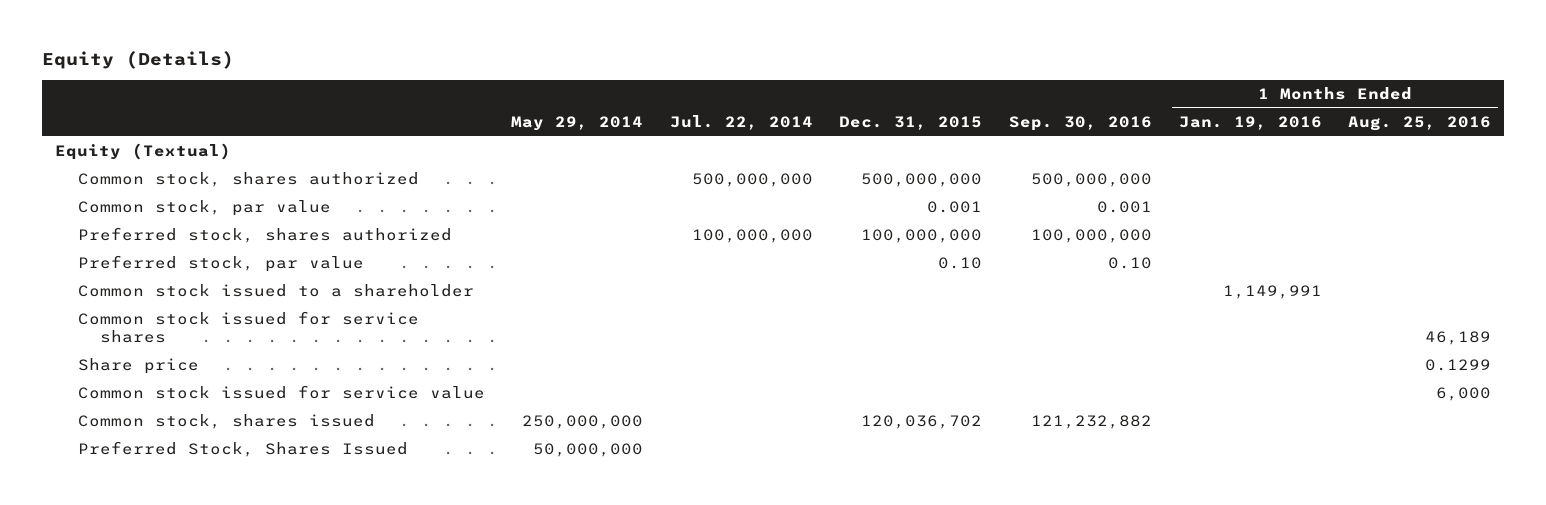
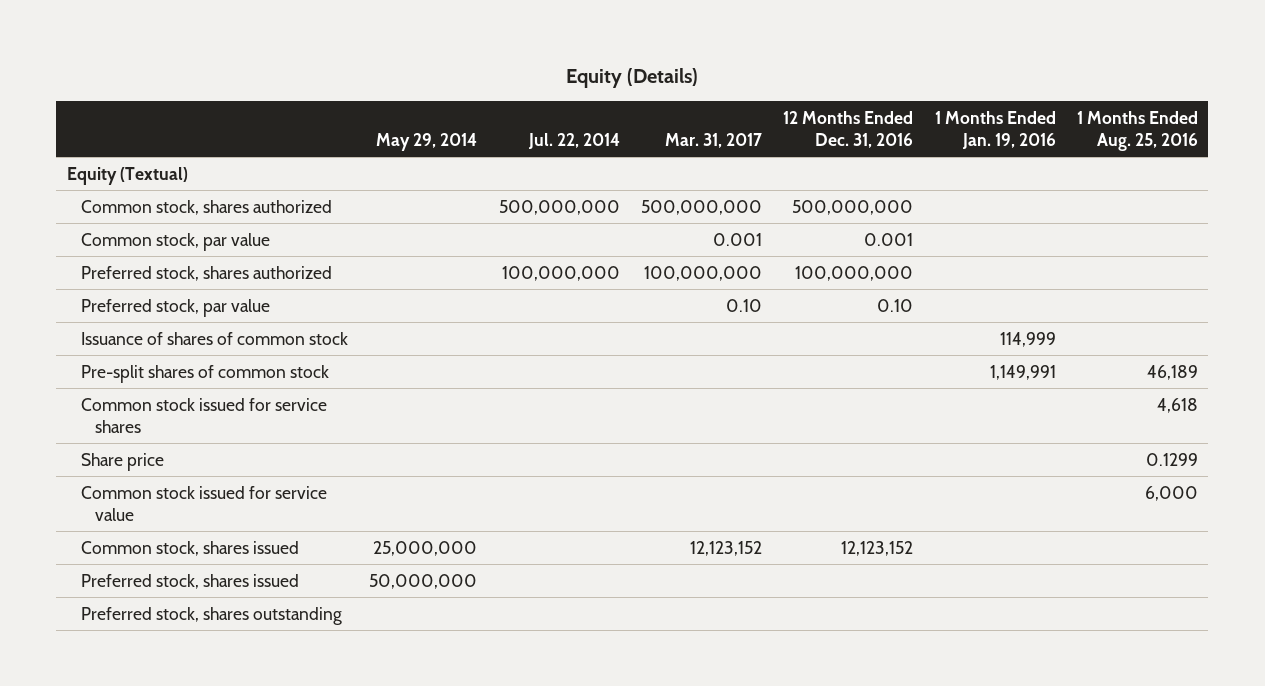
[839,115,983,130] Dec. 31, 2015 -> none
[1008,115,1152,131] Sep. 30, 2016 -> none
none -> [665,132,763,148] Mar. 31, 2017
none -> [783,110,914,148] 12 Months Ended Dec. 31, 2016
[77,284,474,298] Common stock issued to a shareholder -> none
none -> [81,331,349,345] Issuance of shares of common stock
none -> [81,364,330,383] Pre-split shares of common stock
[1425,330,1492,345] 46,189 -> [1156,397,1198,413] 4,618
[522,415,644,430] 250,000,000 -> [373,540,478,556] 25,000,000
[77,441,408,458] Preferred Stock, Shares Issued -> [81,573,300,589] Preferred stock, shares issued
none -> [81,606,343,625] Preferred stock, shares outstanding

